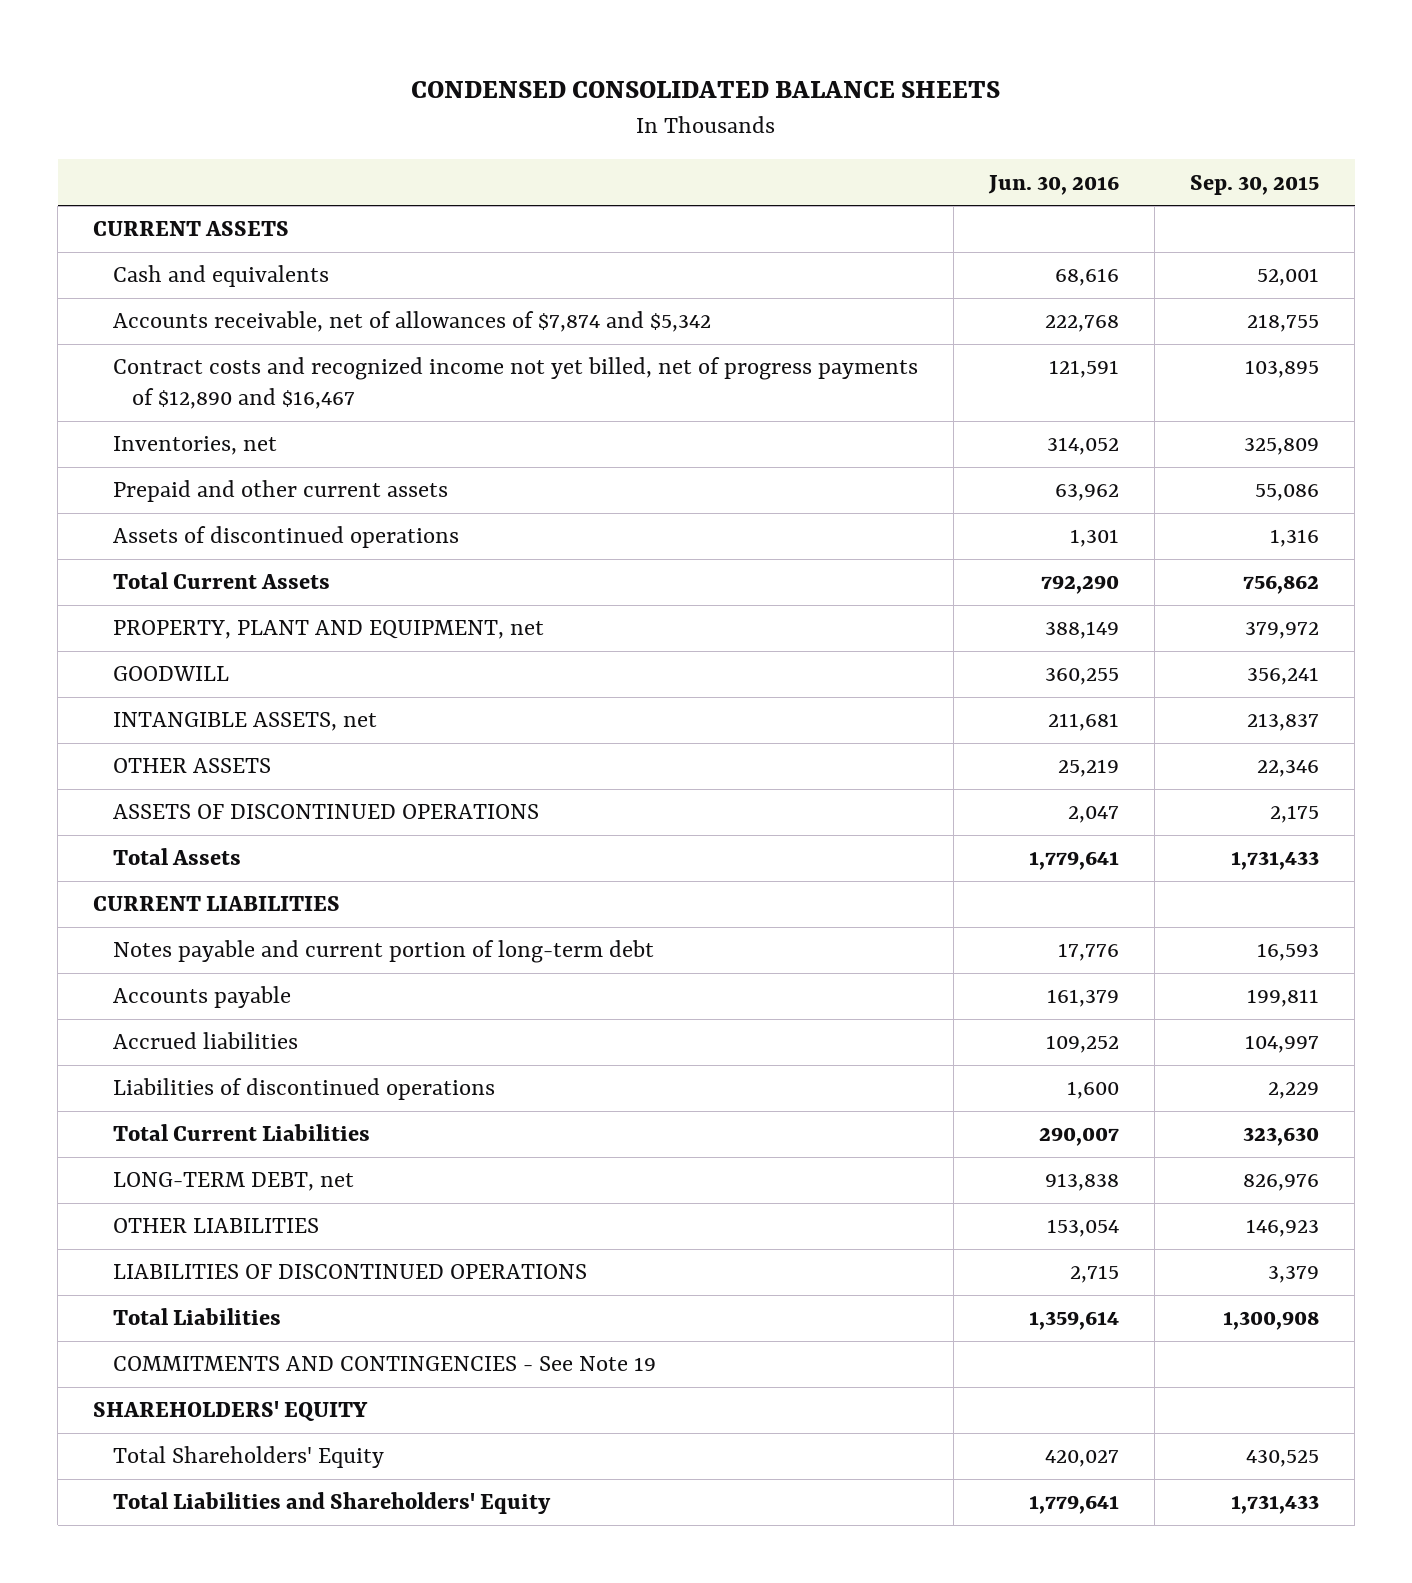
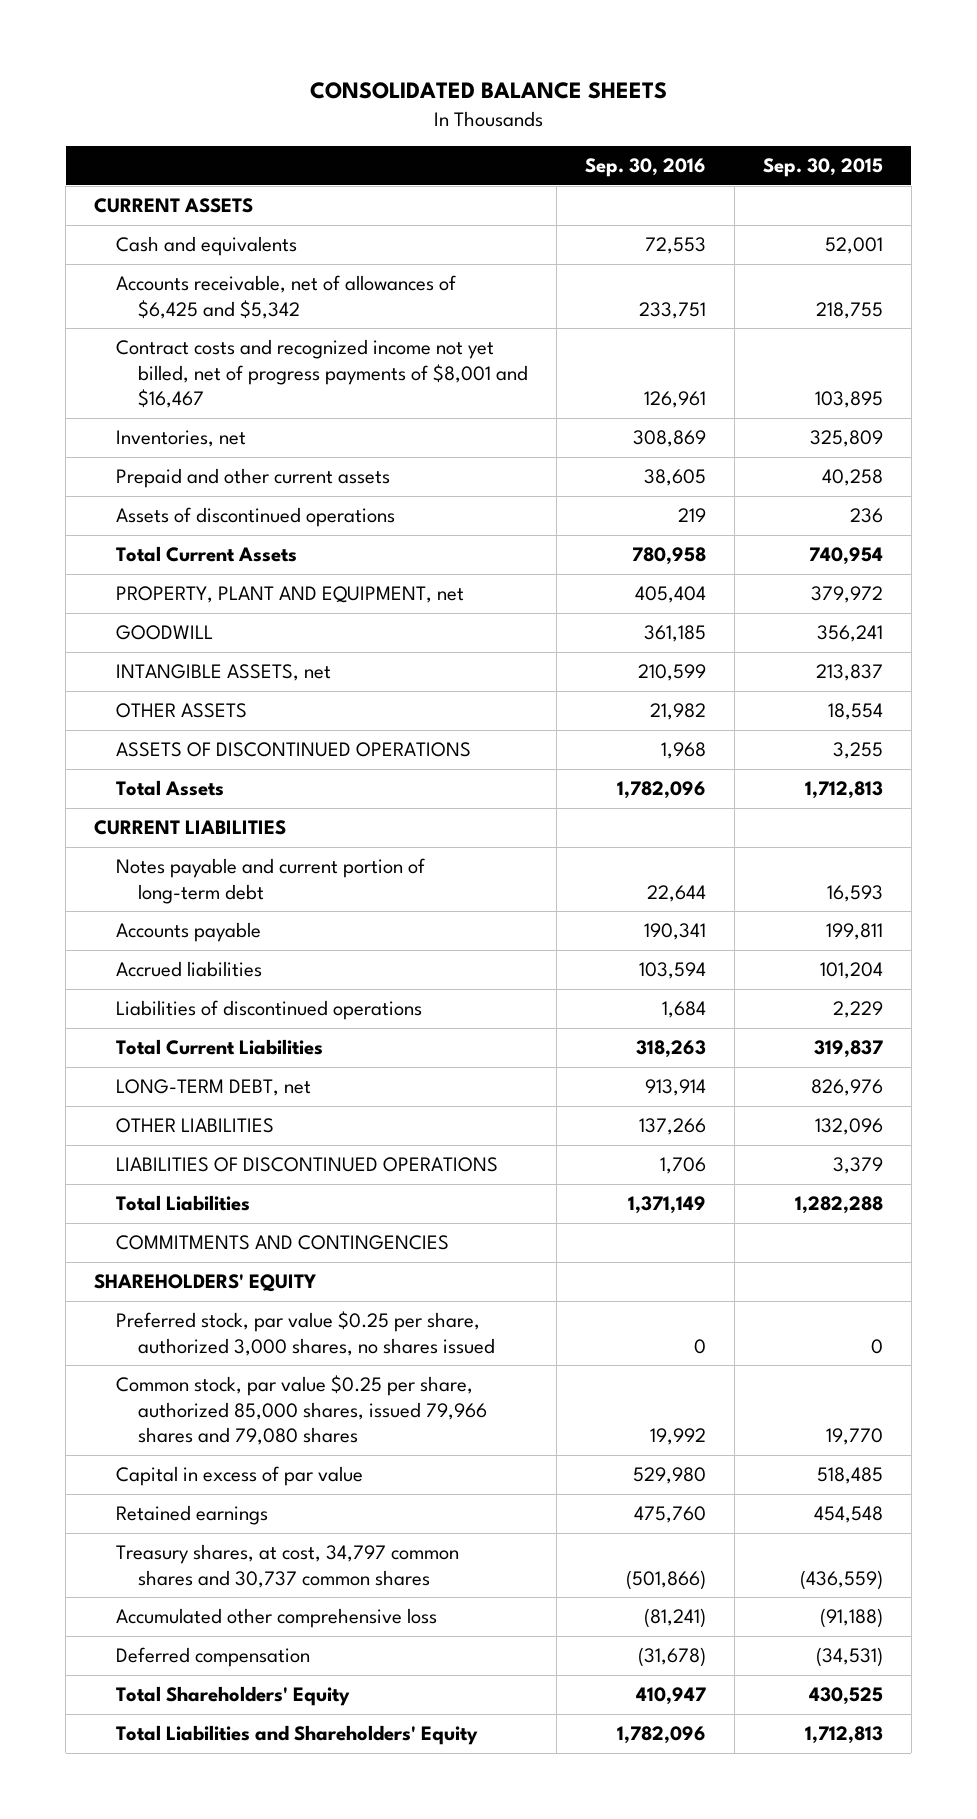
[411,81,1001,99] CONDENSED CONSOLIDATED BALANCE SHEETS -> [309,81,667,99] CONSOLIDATED BALANCE SHEETS
[987,174,1119,195] Jun. 30, 2016 -> none
none -> [585,158,707,178] Sep. 30, 2016
[112,311,711,333] Accounts receivable, net of allowances of $7,874 and $5,342 -> [116,275,457,319] Accounts receivable, net of allowances of $6,425 and $5,342
[112,357,918,410] Contract costs and recognized income not yet billed, net of progress payments of $12,890 and $16,467 -> [116,339,529,409] Contract costs and recognized income not yet billed, net of progress payments of $8,001 and $16,467
[1254,484,1319,502] 55,086 -> [822,469,884,487] 40,258
[1269,529,1319,548] 1,316 -> [850,508,884,524] 236
[1242,575,1319,595] 756,862 -> [809,547,884,566] 740,954
[1256,760,1319,778] 22,346 -> [828,703,884,721] 18,554
[1269,805,1319,824] 2,175 -> [833,742,884,760] 3,255
[1230,851,1319,871] 1,731,433 -> [805,781,884,800] 1,712,813
[1244,1035,1319,1054] 104,997 -> [820,962,884,980] 101,204
[1242,1127,1319,1147] 323,630 -> [814,1040,884,1059] 319,837
[1245,1219,1319,1238] 146,923 -> [815,1118,884,1136] 132,096
[1222,1311,1319,1331] 1,300,908 -> [795,1196,884,1215] 1,282,288
[112,1356,656,1372] COMMITMENTS AND CONTINGENCIES - See Note 19 -> [116,1235,450,1251] COMMITMENTS AND CONTINGENCIES
none -> [116,1311,496,1356] Preferred stock, par value $0.25 per share, authorized 3,000 shares, no shares issued
none -> [116,1375,488,1446] Common stock, par value $0.25 per share, authorized 85,000 shares, issued 79,966 shares and 79,080 shares
none -> [116,1466,364,1487] Capital in excess of par value
none -> [116,1505,269,1526] Retained earnings
none -> [116,1544,460,1588] Treasury shares, at cost, 34,797 common shares and 30,737 common shares
none -> [116,1608,438,1629] Accumulated other comprehensive loss
none -> [116,1647,311,1668] Deferred compensation
[1230,1495,1319,1515] 1,731,433 -> [805,1726,884,1745] 1,712,813

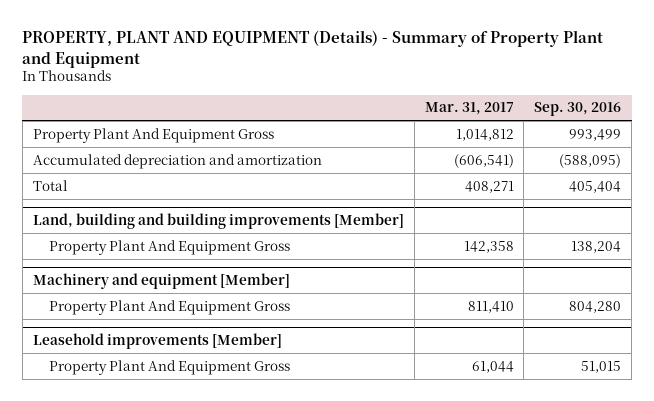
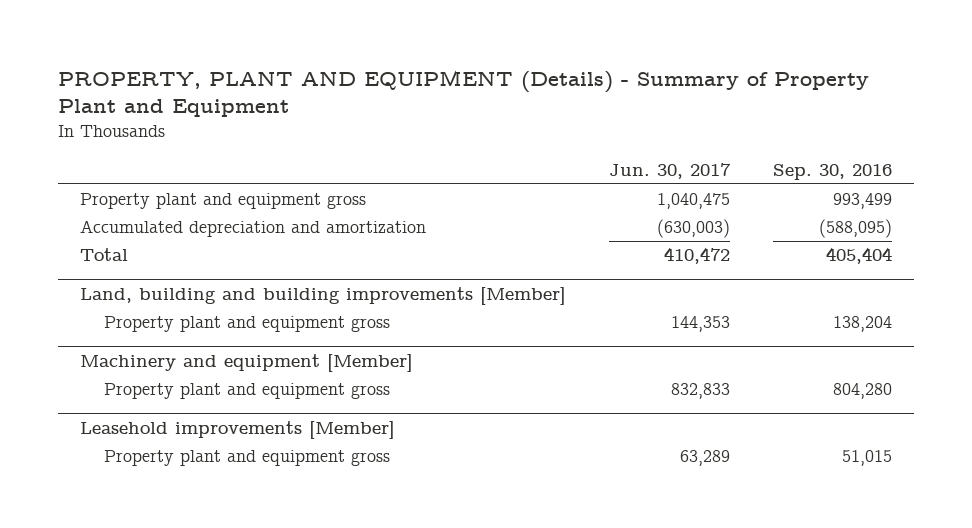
[424,102,514,116] Mar. 31, 2017 -> none
none -> [608,162,731,179] Jun. 30, 2017
[32,127,274,143] Property Plant And Equipment Gross -> [79,193,366,210] Property plant and equipment gross
[49,239,291,255] Property Plant And Equipment Gross -> [103,316,390,333] Property plant and equipment gross
[49,299,291,315] Property Plant And Equipment Gross -> [103,383,390,400] Property plant and equipment gross
[49,359,291,375] Property Plant And Equipment Gross -> [103,450,390,467] Property plant and equipment gross

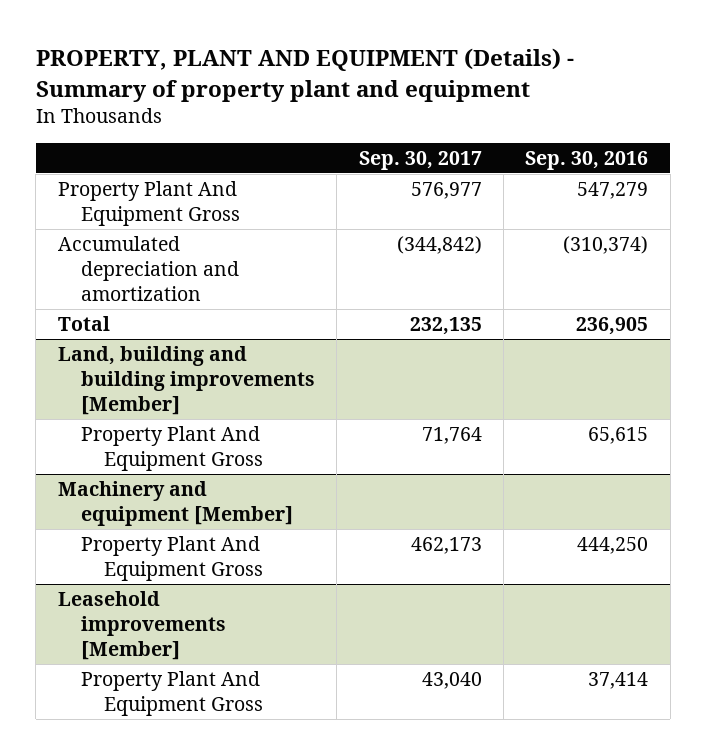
[58,69,870,118] PROPERTY, PLANT AND EQUIPMENT (Details) - Summary of Property Plant and Equipment -> [35,48,574,102] PROPERTY, PLANT AND EQUIPMENT (Details) - Summary of property plant and equipment
[608,162,731,179] Jun. 30, 2017 -> none
none -> [358,151,482,171] Sep. 30, 2017
[79,193,366,210] Property plant and equipment gross -> [57,180,240,226] Property Plant And Equipment Gross
[833,193,893,210] 993,499 -> [577,181,649,199] 547,279
[819,219,893,239] (588,095) -> [563,235,649,254] (310,374)
[826,247,893,265] 405,404 -> [576,316,649,335] 236,905
[103,316,390,333] Property plant and equipment gross -> [80,425,264,471] Property Plant And Equipment Gross
[833,316,893,333] 138,204 -> [588,426,649,444] 65,615
[103,383,390,400] Property plant and equipment gross -> [80,535,264,581] Property Plant And Equipment Gross
[833,383,893,400] 804,280 -> [577,536,649,554] 444,250
[103,450,390,467] Property plant and equipment gross -> [80,670,264,716] Property Plant And Equipment Gross
[842,450,893,467] 51,015 -> [588,671,649,689] 37,414

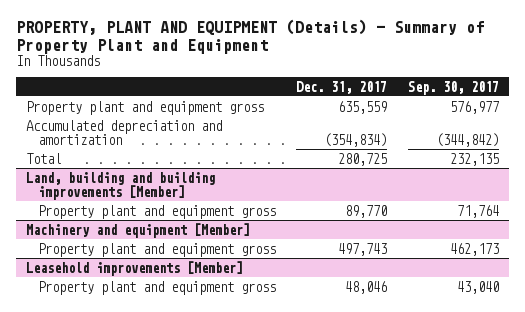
[35,48,574,102] PROPERTY, PLANT AND EQUIPMENT (Details) - Summary of property plant and equipment -> [15,19,484,54] PROPERTY, PLANT AND EQUIPMENT (Details) - Summary of Property Plant and Equipment
[525,151,649,171] Sep. 30, 2016 -> none
none -> [296,80,388,94] Dec. 31, 2017
[57,180,240,226] Property Plant And Equipment Gross -> [26,100,265,115] Property plant and equipment gross
[80,425,264,471] Property Plant And Equipment Gross -> [38,204,277,219] Property plant and equipment gross
[80,535,264,581] Property Plant And Equipment Gross -> [38,242,277,257] Property plant and equipment gross
[80,670,264,716] Property Plant And Equipment Gross -> [38,280,277,295] Property plant and equipment gross

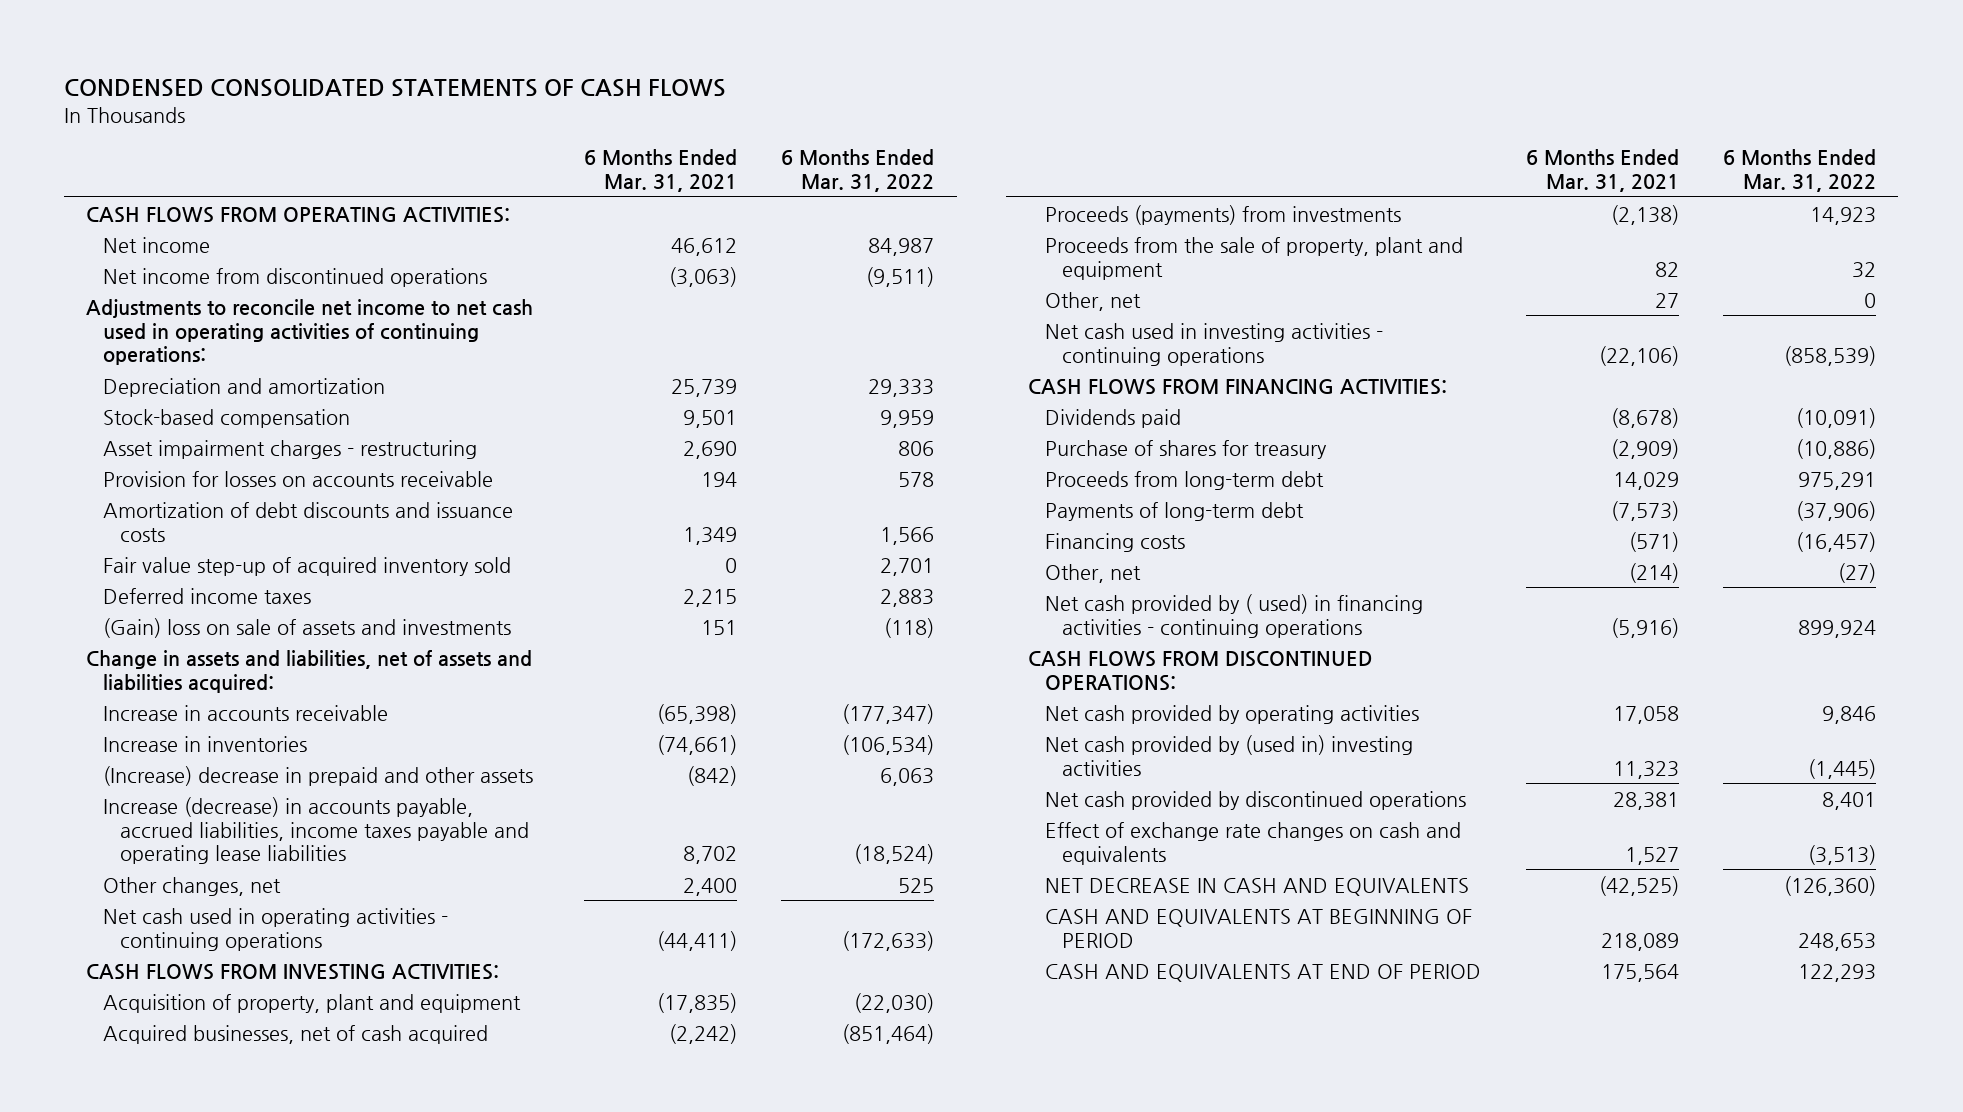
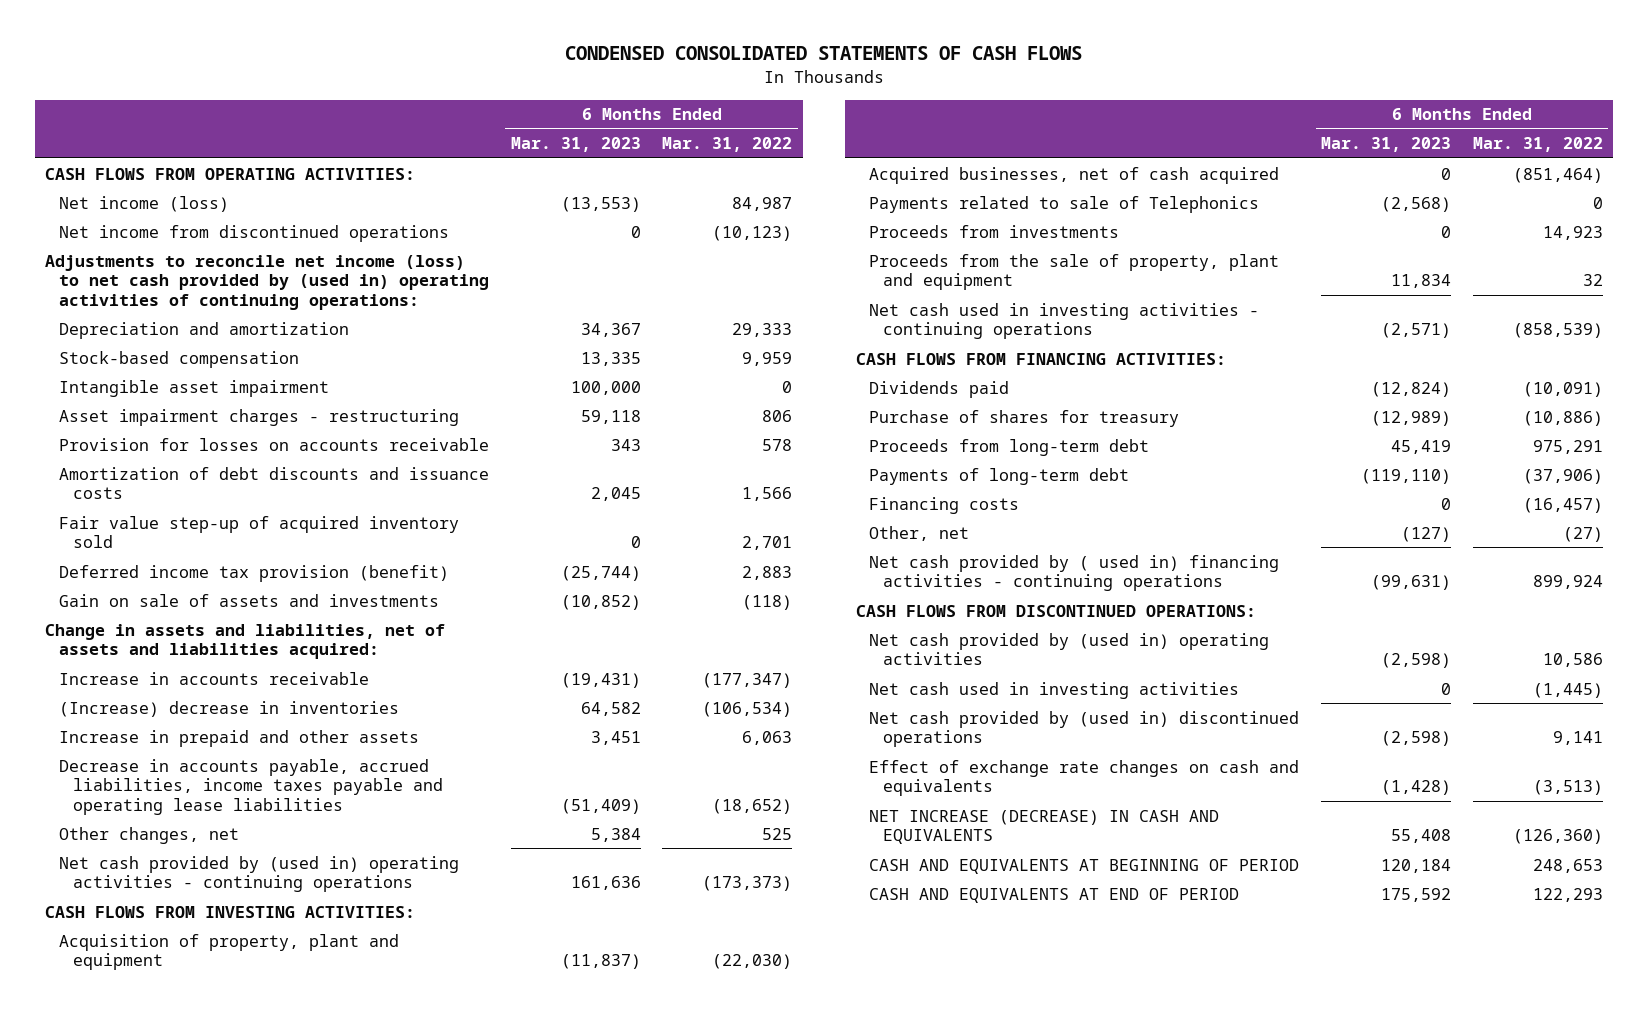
[583,149,737,193] 6 Months Ended Mar. 31, 2021 -> none
none -> [510,137,641,153] Mar. 31, 2023
[103,236,211,253] Net income -> [59,195,230,212] Net income (loss)
[866,266,935,287] (9,511) -> [712,225,793,241] (10,123)
[86,298,534,366] Adjustments to reconcile net income to net cash used in operating activities of continuing operations: -> [45,254,490,310] Adjustments to reconcile net income (loss) to net cash provided by (used in) operating activities of continuing operations:
none -> [59,379,330,397] Intangible asset impairment
[103,587,312,604] Deferred income taxes -> [59,564,450,582] Deferred income tax provision (benefit)
[103,617,512,638] (Gain) loss on sale of assets and investments -> [59,593,440,607] Gain on sale of assets and investments
[103,735,308,752] Increase in inventories -> [59,700,400,717] (Increase) decrease in inventories
[103,765,534,786] (Increase) decrease in prepaid and other assets -> [59,729,420,747] Increase in prepaid and other assets
[103,796,529,865] Increase (decrease) in accounts payable, accrued liabilities, income taxes payable and operating lease liabilities -> [59,758,443,815] Decrease in accounts payable, accrued liabilities, income taxes payable and operating lease liabilities
[854,844,935,865] (18,524) -> [712,798,793,814] (18,652)
[103,907,449,951] Net cash used in operating activities - continuing operations -> [59,855,460,893] Net cash provided by (used in) operating activities - continuing operations
[842,930,935,951] (172,633) -> [702,876,793,892] (173,373)
none -> [869,195,1260,213] Payments related to sale of Telephonics
[1045,204,1402,225] Proceeds (payments) from investments -> [869,224,1120,238] Proceeds from investments
[1045,291,1142,311] Other, net -> none
[1045,593,1424,638] Net cash provided by ( used) in financing activities - continuing operations -> [869,554,1280,592] Net cash provided by ( used in) financing activities - continuing operations
[1045,704,1420,724] Net cash provided by operating activities -> [869,632,1270,666] Net cash provided by (used in) operating activities
[1822,705,1877,724] 9,846 -> [1542,653,1603,668] 10,586
[1045,734,1414,776] Net cash provided by (used in) investing activities -> [869,681,1240,699] Net cash used in investing activities
[1045,790,1467,810] Net cash provided by discontinued operations -> [869,710,1300,748] Net cash provided by (used in) discontinued operations
[1822,791,1877,810] 8,401 -> [1552,731,1603,746] 9,141
[1045,877,1470,896] NET DECREASE IN CASH AND EQUIVALENTS -> [869,809,1220,845] NET INCREASE (DECREASE) IN CASH AND EQUIVALENTS

